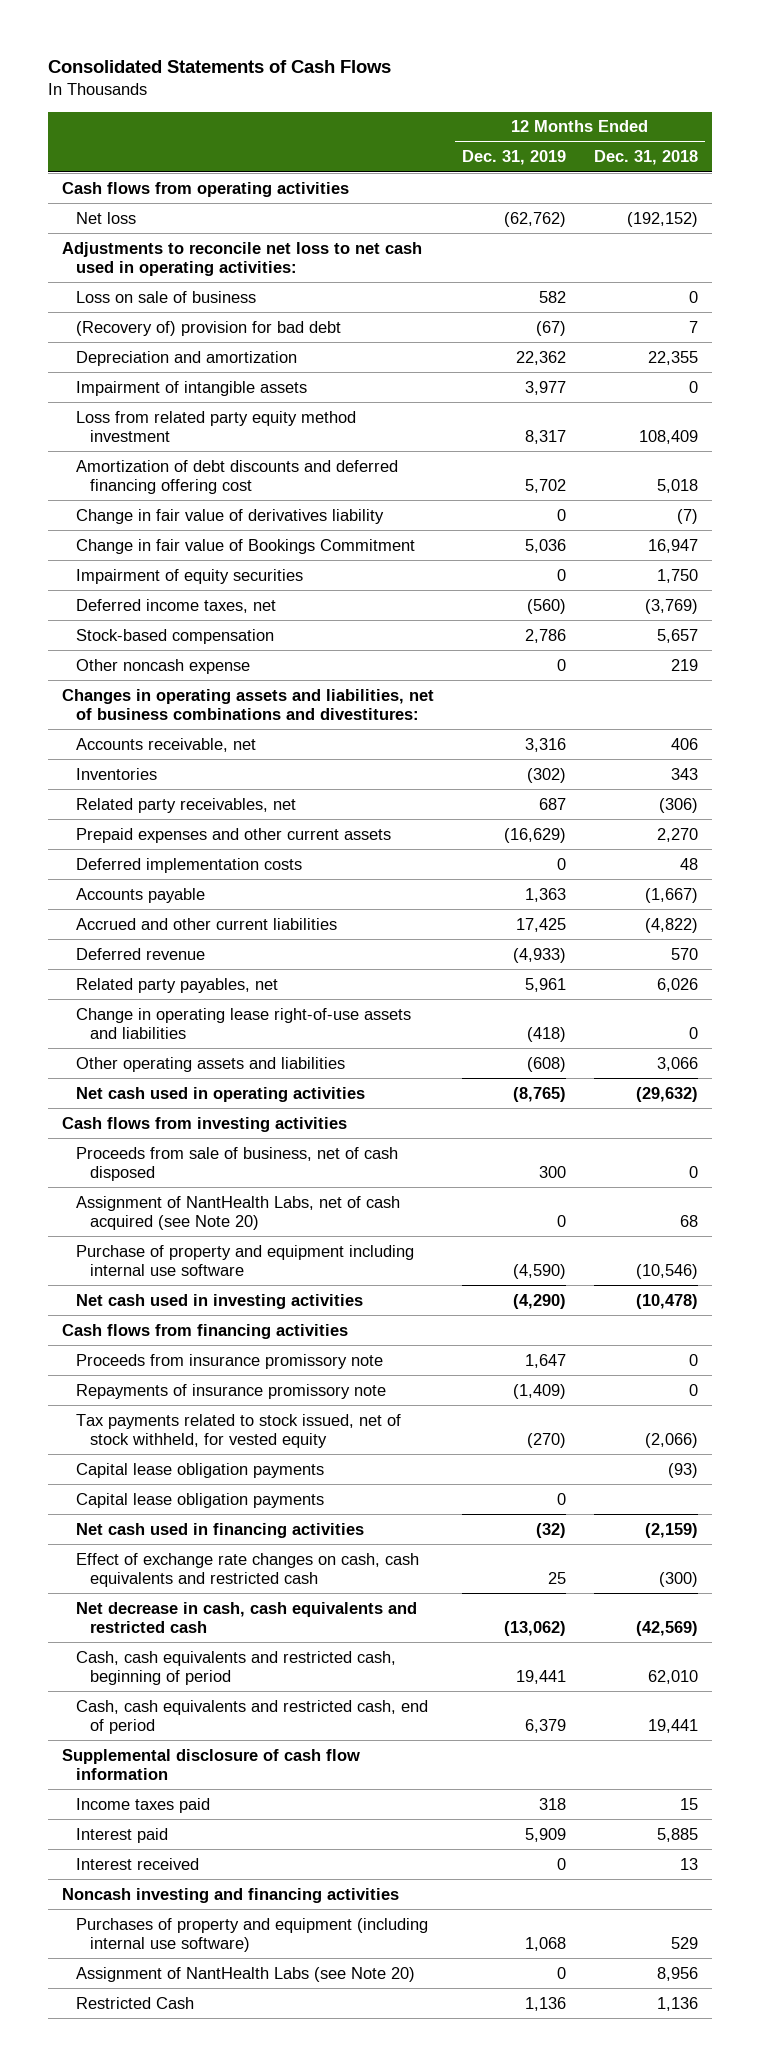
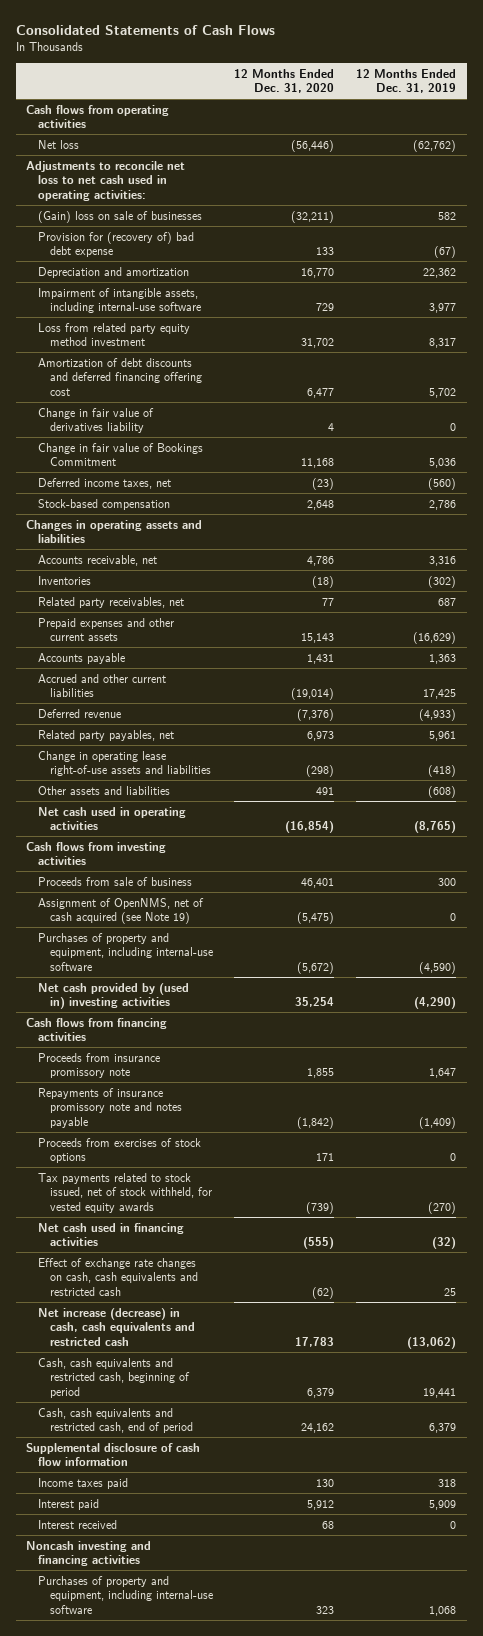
[594,150,699,166] Dec. 31, 2018 -> none
none -> [234,68,335,94] 12 Months Ended Dec. 31, 2020
[76,290,257,303] Loss on sale of business -> [38,210,203,223] (Gain) loss on sale of businesses
[76,320,342,336] (Recovery of) provision for bad debt -> [38,231,195,258] Provision for (recovery of) bad debt expense
[76,380,308,396] Impairment of intangible assets -> [38,287,201,314] Impairment of intangible assets, including internal-use software
[76,568,304,584] Impairment of equity securities -> none
[76,658,251,674] Other noncash expense -> none
[62,688,435,721] Changes in operating assets and liabilities, net of business combinations and divestitures: -> [26,519,203,544] Changes in operating assets and liabilities
[76,857,303,873] Deferred implementation costs -> none
[76,1056,346,1072] Other operating assets and liabilities -> [38,785,171,795] Other assets and liabilities
[76,1146,399,1182] Proceeds from sale of business, net of cash disposed -> [38,876,193,886] Proceeds from sale of business
[76,1195,401,1231] Assignment of NantHealth Labs, net of cash acquired (see Note 20) -> [38,897,205,925] Assignment of OpenNMS, net of cash acquired (see Note 19)
[76,1244,415,1277] Purchase of property and equipment including internal use software -> [38,932,213,971] Purchases of property and equipment, including internal-use software
[76,1293,364,1309] Net cash used in investing activities -> [38,982,190,1010] Net cash provided by (used in) investing activities
[76,1462,325,1478] Capital lease obligation payments -> none
[76,1492,325,1508] Capital lease obligation payments -> none
[76,1383,387,1399] Repayments of insurance promissory note -> [38,1087,182,1128] Repayments of insurance promissory note and notes payable
none -> [38,1137,202,1164] Proceeds from exercises of stock options
[76,1413,402,1449] Tax payments related to stock issued, net of stock withheld, for vested equity -> [38,1172,212,1213] Tax payments related to stock issued, net of stock withheld, for vested equity awards
[76,1601,418,1634] Net decrease in cash, cash equivalents and restricted cash -> [38,1307,195,1346] Net increase (decrease) in cash, cash equivalents and restricted cash
[76,1966,416,1982] Assignment of NantHealth Labs (see Note 20) -> none
[76,1996,195,2009] Restricted Cash -> none
[76,1917,429,1953] Purchases of property and equipment (including internal use software) -> [38,1575,213,1614] Purchases of property and equipment, including internal-use software

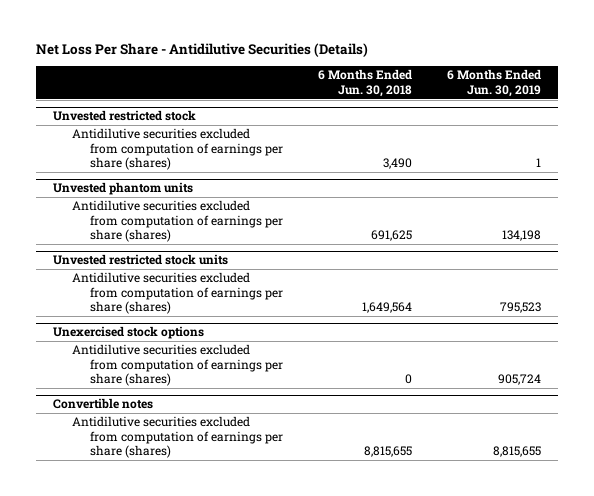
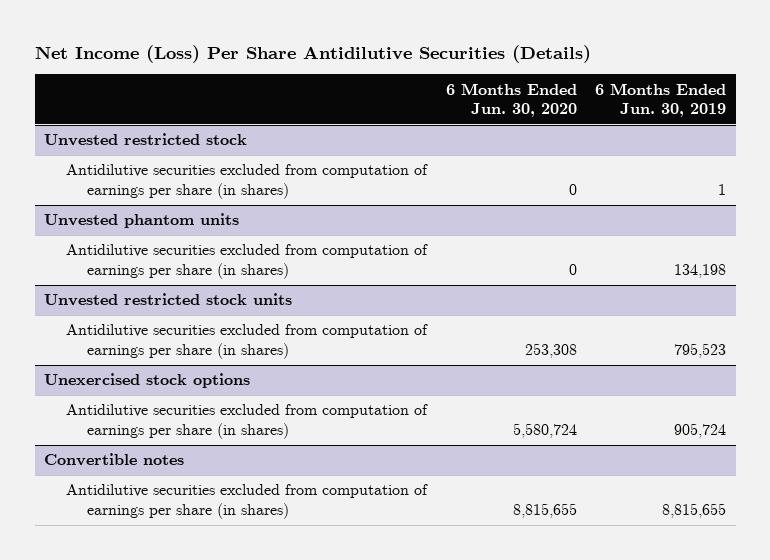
[36,43,369,58] Net Loss Per Share - Antidilutive Securities (Details) -> [34,44,591,63] Net Income (Loss) Per Share Antidilutive Securities (Details)
[318,69,413,97] 6 Months Ended Jun. 30, 2018 -> none
none -> [445,82,577,117] 6 Months Ended Jun. 30, 2020
[71,128,284,171] Antidilutive securities excluded from computation of earnings per share (shares) -> [65,164,428,199] Antidilutive securities excluded from computation of earnings per share (in shares)
[71,200,284,243] Antidilutive securities excluded from computation of earnings per share (shares) -> [65,244,428,279] Antidilutive securities excluded from computation of earnings per share (in shares)
[71,272,284,315] Antidilutive securities excluded from computation of earnings per share (shares) -> [65,324,428,359] Antidilutive securities excluded from computation of earnings per share (in shares)
[71,344,284,387] Antidilutive securities excluded from computation of earnings per share (shares) -> [65,404,428,439] Antidilutive securities excluded from computation of earnings per share (in shares)
[71,416,284,459] Antidilutive securities excluded from computation of earnings per share (shares) -> [65,484,428,519] Antidilutive securities excluded from computation of earnings per share (in shares)

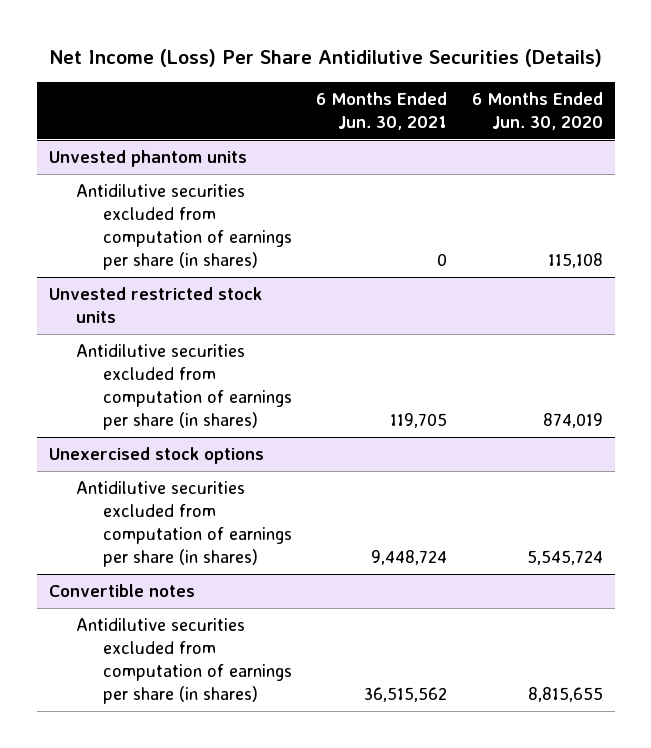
[595,82,727,117] 6 Months Ended Jun. 30, 2019 -> none
none -> [316,91,448,130] 6 Months Ended Jun. 30, 2021
[44,133,248,147] Unvested restricted stock -> none
[65,164,428,199] Antidilutive securities excluded from computation of earnings per share (in shares) -> none
[568,263,577,275] 0 -> [547,252,603,268] 115,108
[524,342,577,358] 253,308 -> [542,412,603,428] 874,019
[512,422,577,438] 5,580,724 -> [526,549,603,565] 5,545,724

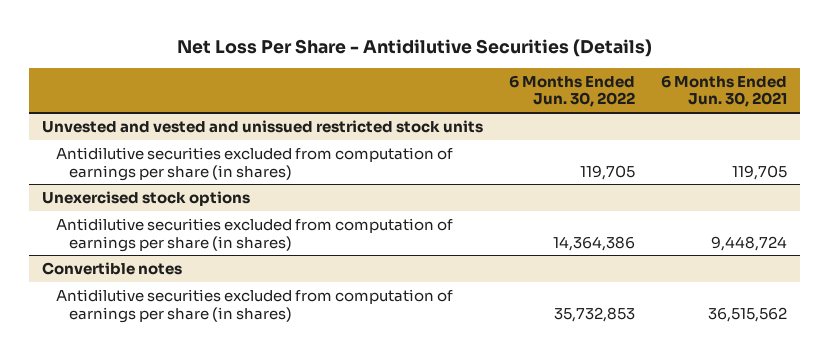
[48,49,602,68] Net Income (Loss) Per Share Antidilutive Securities (Details) -> [176,38,652,57] Net Loss Per Share - Antidilutive Securities (Details)
[471,91,603,130] 6 Months Ended Jun. 30, 2020 -> none
none -> [509,74,636,108] 6 Months Ended Jun. 30, 2022
[48,149,247,167] Unvested phantom units -> none
[75,183,292,270] Antidilutive securities excluded from computation of earnings per share (in shares) -> none
[48,286,262,323] Unvested restricted stock units -> [42,119,484,133] Unvested and vested and unissued restricted stock units

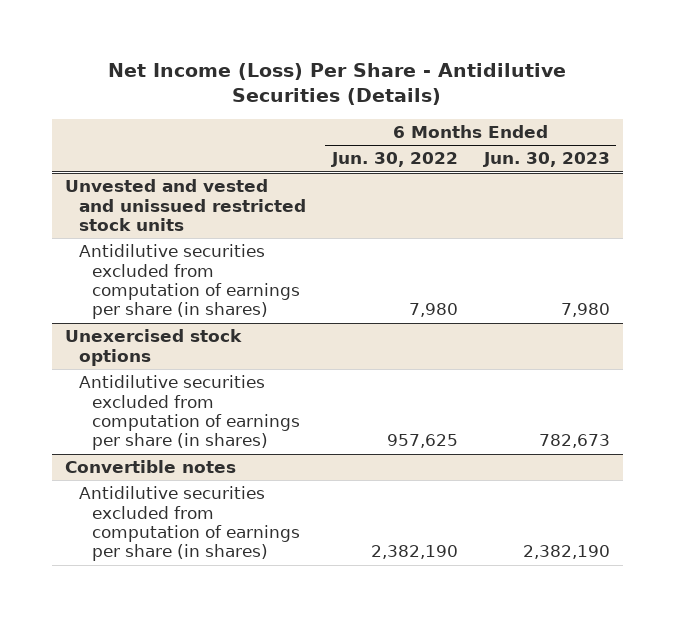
[176,38,652,57] Net Loss Per Share - Antidilutive Securities (Details) -> [108,62,567,106] Net Income (Loss) Per Share - Antidilutive Securities (Details)
[661,74,788,108] 6 Months Ended Jun. 30, 2021 -> none
none -> [482,152,610,168] Jun. 30, 2023
[580,164,636,180] 119,705 -> [408,303,458,318] 7,980
[553,235,636,251] 14,364,386 -> [386,434,458,449] 957,625
[554,306,636,322] 35,732,853 -> [370,545,458,560] 2,382,190

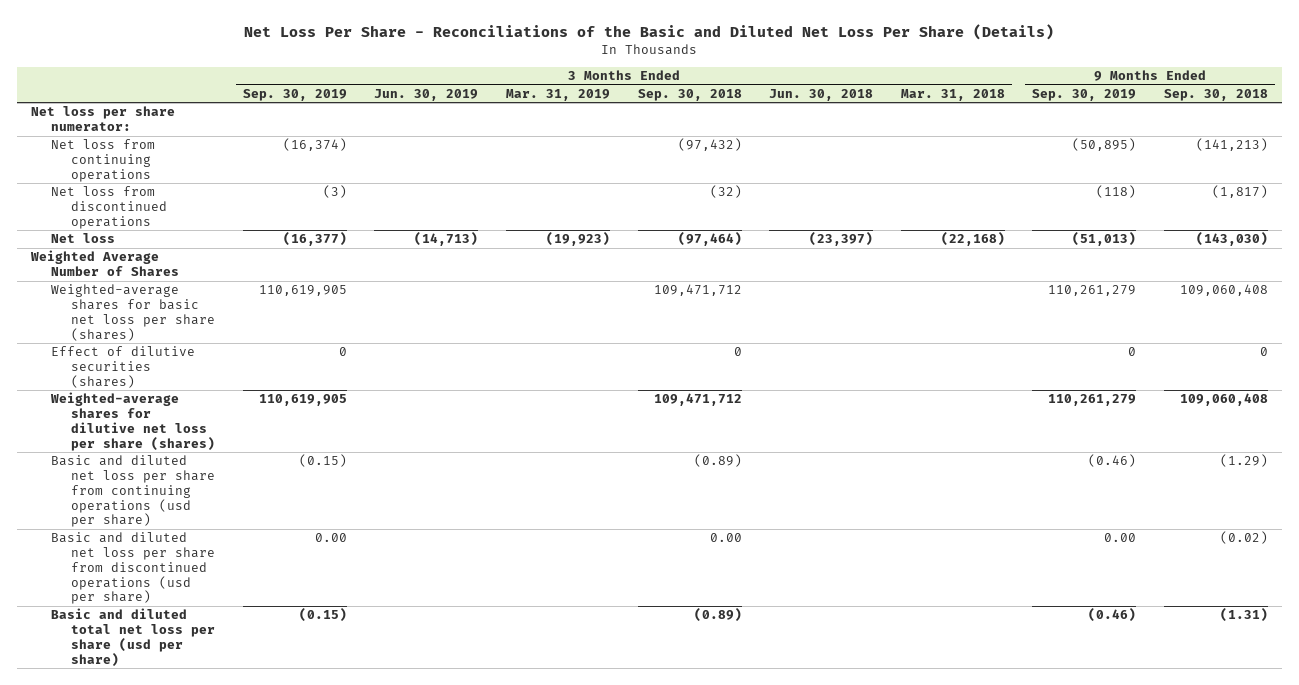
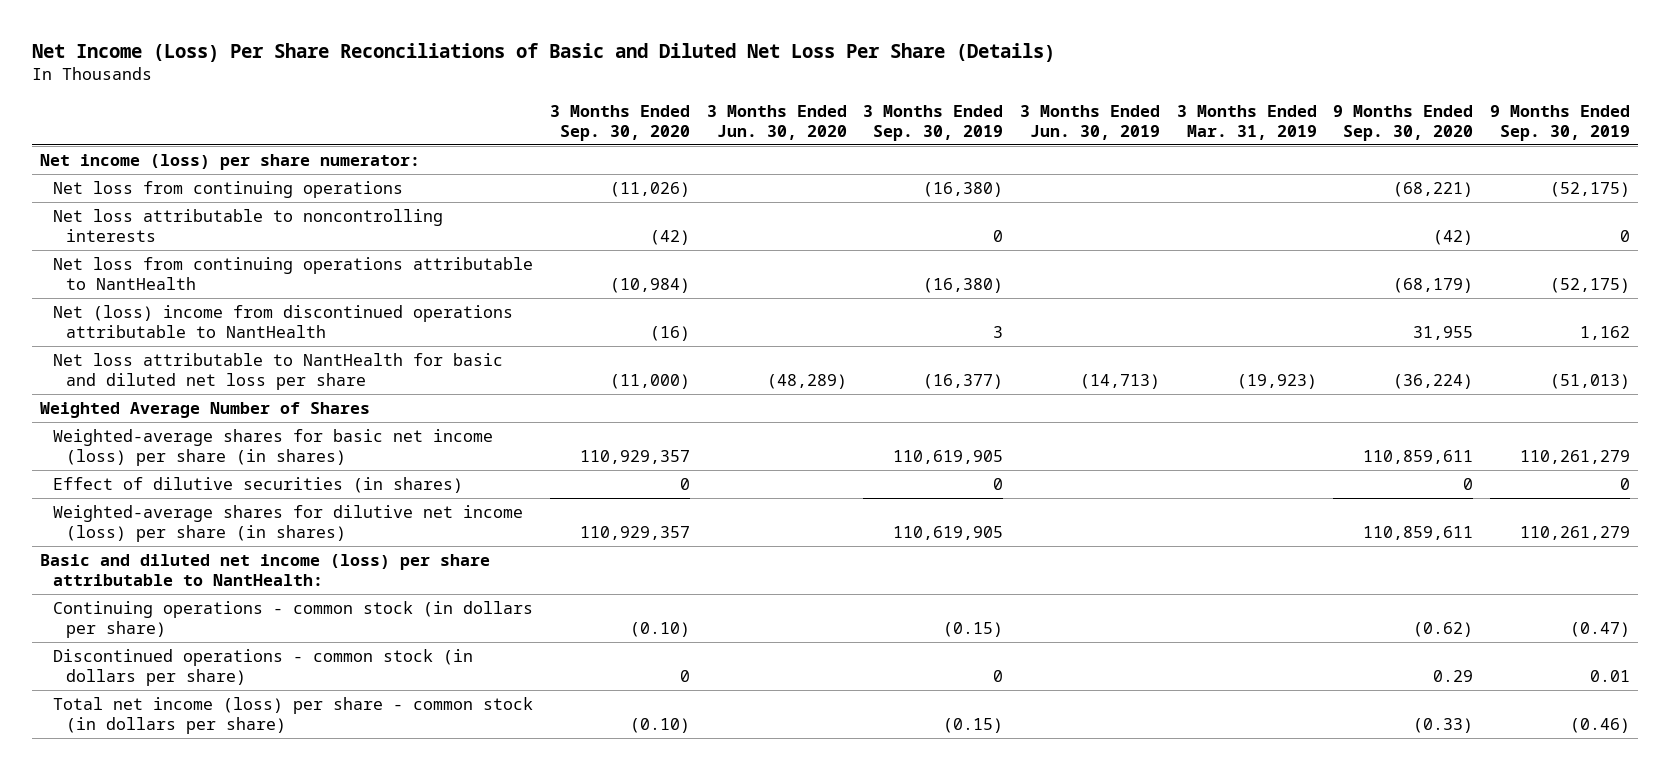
[244,23,1055,40] Net Loss Per Share - Reconciliations of the Basic and Diluted Net Loss Per Share (Details) -> [32,42,1056,62] Net Income (Loss) Per Share Reconciliations of Basic and Diluted Net Loss Per Share (Details)
[637,88,742,101] Sep. 30, 2018 -> none
[769,88,874,101] Jun. 30, 2018 -> none
[900,88,1005,101] Mar. 31, 2018 -> none
[1163,88,1268,101] Sep. 30, 2018 -> none
none -> [550,104,691,141] 3 Months Ended Sep. 30, 2020
none -> [706,104,847,140] 3 Months Ended Jun. 30, 2020
none -> [1333,104,1474,141] 9 Months Ended Sep. 30, 2020
[30,106,175,132] Net loss per share numerator: -> [40,154,421,171] Net income (loss) per share numerator:
[282,138,347,152] (16,374) -> [923,182,1004,198] (16,380)
[1072,138,1137,152] (50,895) -> [1550,182,1631,198] (52,175)
none -> [53,209,444,242] Net loss attributable to noncontrolling interests
none -> [53,257,534,290] Net loss from continuing operations attributable to NantHealth
[51,186,168,229] Net loss from discontinued operations -> [53,305,514,338] Net (loss) income from discontinued operations attributable to NantHealth
[322,185,347,199] (3) -> [993,325,1004,338] 3
[1096,185,1137,199] (118) -> [1580,325,1631,340] 1,162
[51,233,116,244] Net loss -> [53,353,504,390] Net loss attributable to NantHealth for basic and diluted net loss per share
[51,284,216,341] Weighted-average shares for basic net loss per share (shares) -> [53,429,494,466] Weighted-average shares for basic net income (loss) per share (in shares)
[51,346,196,388] Effect of dilutive securities (shares) -> [53,477,464,494] Effect of dilutive securities (in shares)
[50,392,216,451] Weighted-average shares for dilutive net loss per share (shares) -> [53,505,524,542] Weighted-average shares for dilutive net income (loss) per share (in shares)
none -> [40,554,491,586] Basic and diluted net income (loss) per share attributable to NantHealth:
[51,455,216,528] Basic and diluted net loss per share from continuing operations (usd per share) -> [53,601,534,638] Continuing operations - common stock (in dollars per share)
[1088,454,1137,468] (0.46) -> [1570,621,1631,637] (0.47)
[51,532,216,605] Basic and diluted net loss per share from discontinued operations (usd per share) -> [53,649,474,686] Discontinued operations - common stock (in dollars per share)
[314,533,347,543] 0.00 -> [993,669,1004,682] 0
[1104,533,1137,543] 0.00 -> [1590,669,1631,682] 0.01
[51,608,216,667] Basic and diluted total net loss per share (usd per share) -> [53,697,534,734] Total net income (loss) per share - common stock (in dollars per share)

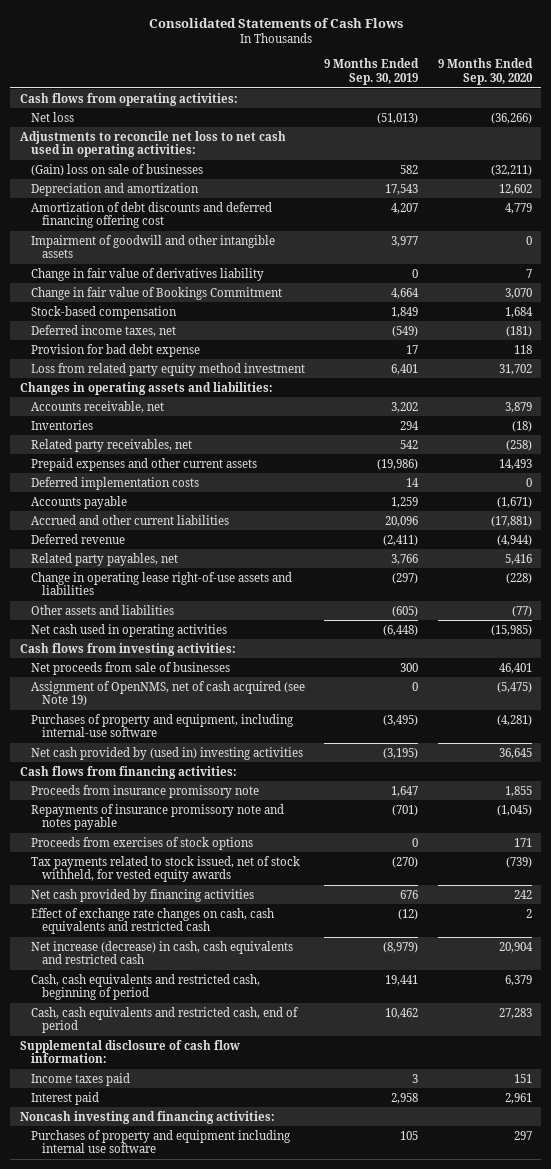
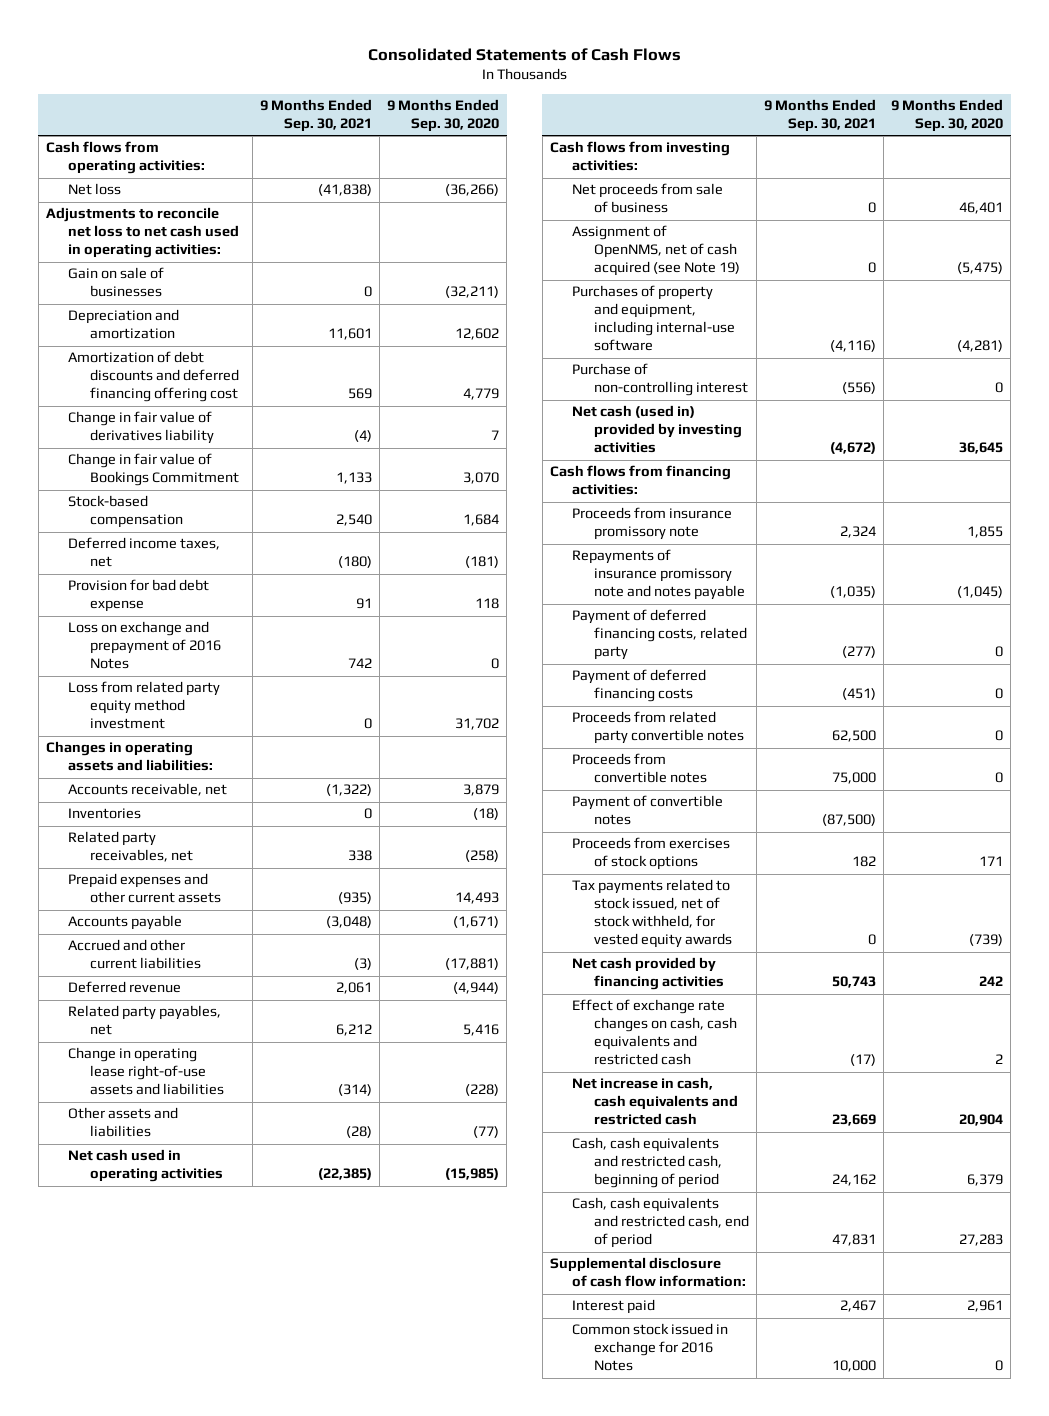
[324,58,420,86] 9 Months Ended Sep. 30, 2019 -> none
none -> [260,99,373,133] 9 Months Ended Sep. 30, 2021
[30,163,203,176] (Gain) loss on sale of businesses -> [67,267,164,298] Gain on sale of businesses
[30,234,275,259] Impairment of goodwill and other intangible assets -> none
none -> [67,621,221,670] Loss on exchange and prepayment of 2016 Notes
[30,476,199,490] Deferred implementation costs -> none
[30,661,230,675] Net proceeds from sale of businesses -> [572,183,724,214] Net proceeds from sale of business
none -> [572,363,749,397] Purchase of non-controlling interest
[30,746,303,760] Net cash provided by (used in) investing activities -> [572,405,743,454] Net cash (used in) provided by investing activities
none -> [572,609,748,661] Payment of deferred financing costs, related party
none -> [572,669,707,703] Payment of deferred financing costs
none -> [572,711,745,745] Proceeds from related party convertible notes
none -> [572,753,708,784] Proceeds from convertible notes
none -> [572,795,724,826] Payment of convertible notes
[30,940,293,965] Net increase (decrease) in cash, cash equivalents and restricted cash -> [572,1077,739,1126] Net increase in cash, cash equivalents and restricted cash
[30,1072,130,1086] Income taxes paid -> none
[19,1110,275,1124] Noncash investing and financing activities: -> none
[30,1129,291,1154] Purchases of property and equipment including internal use software -> none
none -> [572,1323,729,1372] Common stock issued in exchange for 2016 Notes

